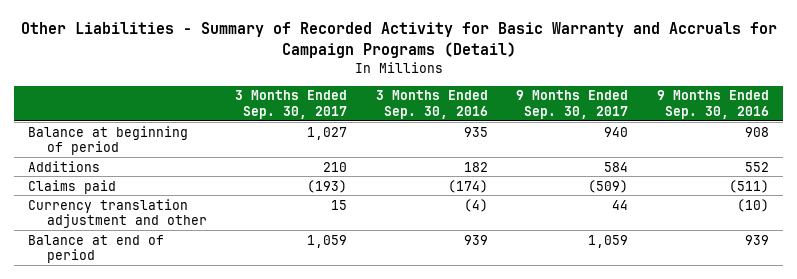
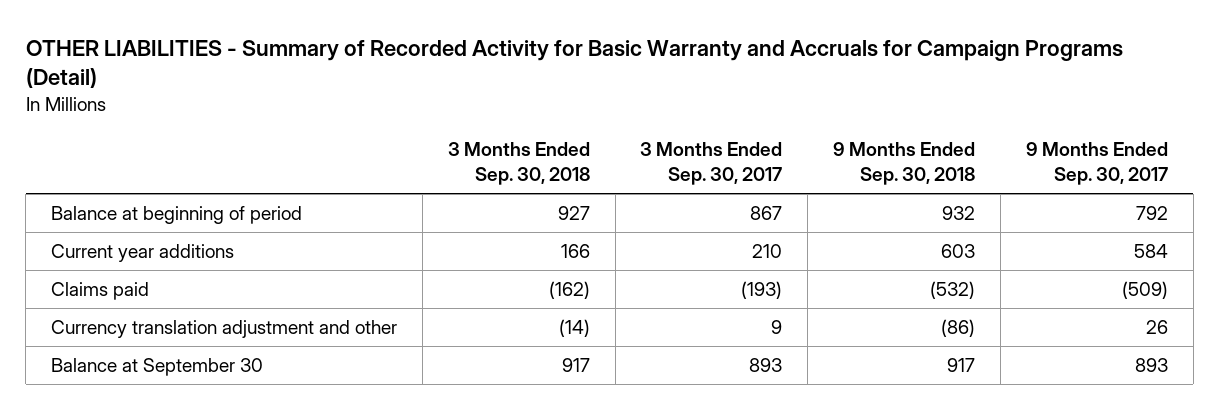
[20,22,777,58] Other Liabilities - Summary of Recorded Activity for Basic Warranty and Accruals for Campaign Programs (Detail) -> [25,39,1123,89] OTHER LIABILITIES - Summary of Recorded Activity for Basic Warranty and Accruals for Campaign Programs (Detail)
[375,90,488,119] 3 Months Ended Sep. 30, 2016 -> none
[656,90,769,119] 9 Months Ended Sep. 30, 2016 -> none
none -> [447,142,590,185] 3 Months Ended Sep. 30, 2018
none -> [833,142,976,185] 9 Months Ended Sep. 30, 2018
[307,126,348,140] 1,027 -> [750,206,783,221] 867
[604,126,629,137] 940 -> [1135,206,1168,221] 792
[28,160,101,172] Additions -> [51,244,235,263] Current year additions
[331,199,348,210] 15 -> [771,320,783,335] 9
[612,199,629,210] 44 -> [1145,320,1168,335] 26
[28,234,165,264] Balance at end of period -> [51,358,264,377] Balance at September 30
[307,234,348,248] 1,059 -> [749,358,783,373] 893
[588,234,629,248] 1,059 -> [1134,358,1168,373] 893

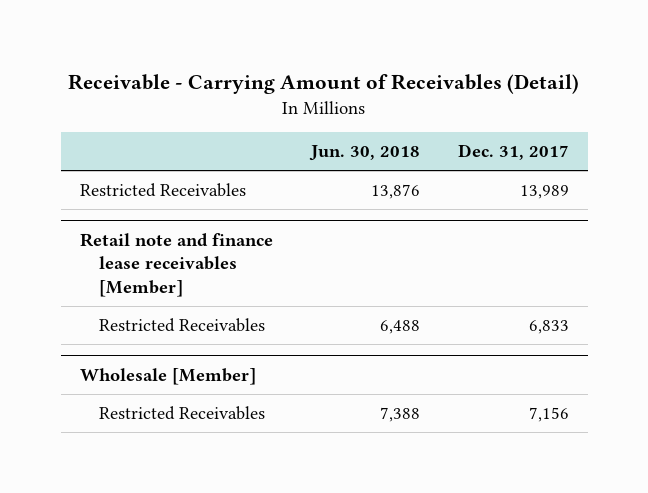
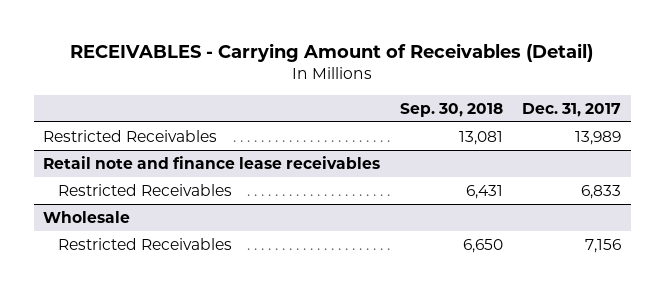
[68,74,580,95] Receivable - Carrying Amount of Receivables (Detail) -> [70,42,594,62] RECEIVABLES - Carrying Amount of Receivables (Detail)
[308,145,420,162] Jun. 30, 2018 -> none
none -> [399,102,503,117] Sep. 30, 2018
[79,232,273,297] Retail note and finance lease receivables [Member] -> [43,156,381,170] Retail note and finance lease receivables
[79,367,256,385] Wholesale [Member] -> [43,211,131,224] Wholesale

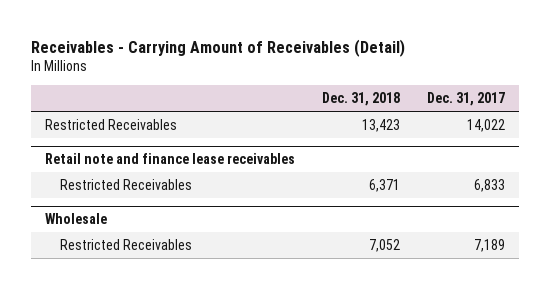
[70,42,594,62] RECEIVABLES - Carrying Amount of Receivables (Detail) -> [31,38,406,57] Receivables - Carrying Amount of Receivables (Detail)
[399,102,503,117] Sep. 30, 2018 -> none
none -> [322,92,401,107] Dec. 31, 2018
[574,131,621,146] 13,989 -> [467,118,506,132] 14,022
[584,239,621,254] 7,156 -> [474,238,506,252] 7,189

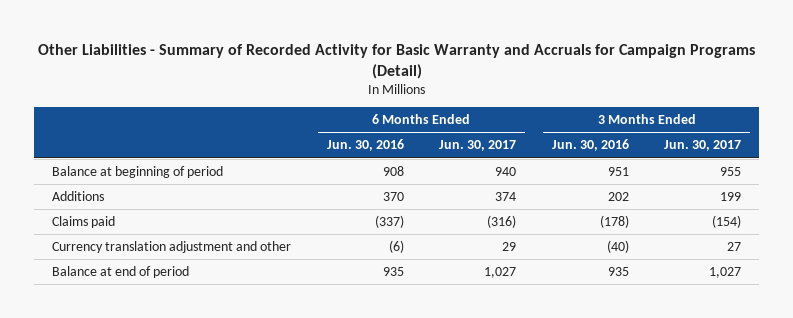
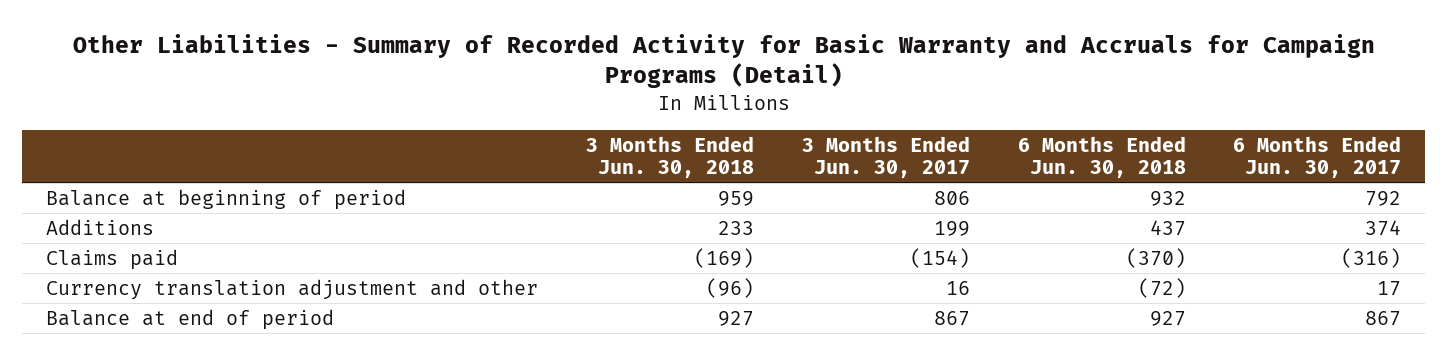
[326,139,404,152] Jun. 30, 2016 -> none
[551,139,629,152] Jun. 30, 2016 -> none
none -> [586,135,755,179] 3 Months Ended Jun. 30, 2018
none -> [1017,135,1186,179] 6 Months Ended Jun. 30, 2018
[495,166,517,176] 940 -> [1365,190,1402,206] 792
[720,166,742,176] 955 -> [933,190,970,205] 806
[502,241,517,251] 29 -> [1377,280,1402,296] 17
[727,241,742,251] 27 -> [945,280,970,295] 16
[484,266,517,278] 1,027 -> [1365,310,1402,326] 867
[709,266,742,278] 1,027 -> [933,310,970,326] 867

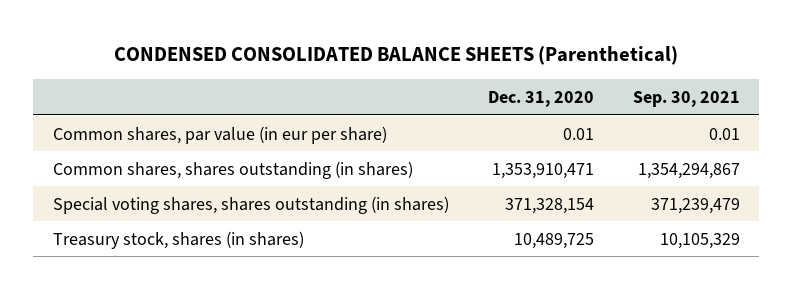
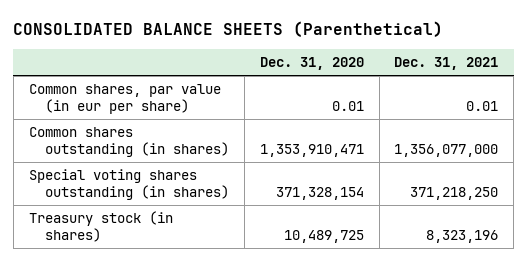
[114,46,679,66] CONDENSED CONSOLIDATED BALANCE SHEETS (Parenthetical) -> [13,21,444,38] CONSOLIDATED BALANCE SHEETS (Parenthetical)
[632,90,740,107] Sep. 30, 2021 -> none
none -> [394,57,499,71] Dec. 31, 2021
[52,160,413,179] Common shares, shares outstanding (in shares) -> [28,127,229,157] Common shares outstanding (in shares)
[52,195,449,214] Special voting shares, shares outstanding (in shares) -> [28,169,229,200] Special voting shares outstanding (in shares)
[52,230,304,249] Treasury stock, shares (in shares) -> [28,211,173,242] Treasury stock (in shares)

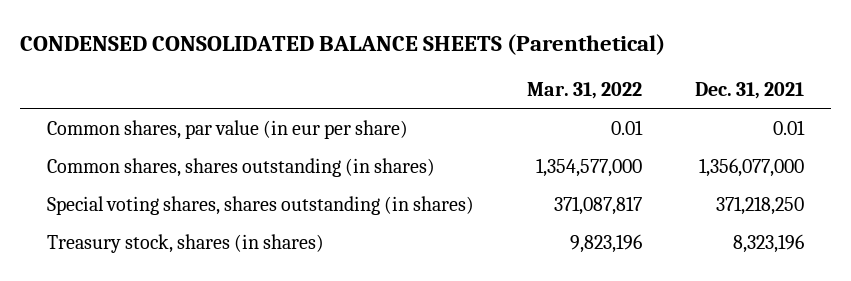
[13,21,444,38] CONSOLIDATED BALANCE SHEETS (Parenthetical) -> [20,33,666,55] CONDENSED CONSOLIDATED BALANCE SHEETS (Parenthetical)
[259,57,364,71] Dec. 31, 2020 -> none
none -> [526,81,642,99] Mar. 31, 2022
[28,127,229,157] Common shares outstanding (in shares) -> [46,157,435,177] Common shares, shares outstanding (in shares)
[28,169,229,200] Special voting shares outstanding (in shares) -> [46,195,474,215] Special voting shares, shares outstanding (in shares)
[28,211,173,242] Treasury stock (in shares) -> [46,233,324,253] Treasury stock, shares (in shares)

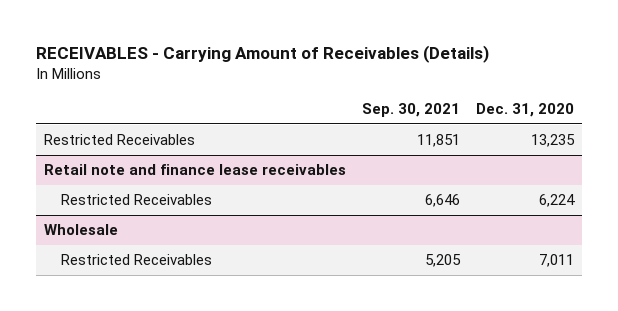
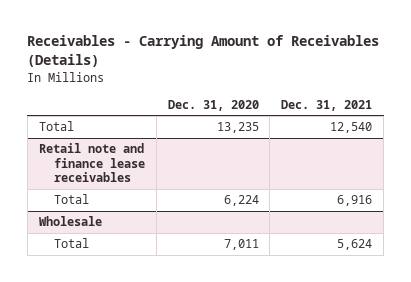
[36,45,490,64] RECEIVABLES - Carrying Amount of Receivables (Details) -> [27,35,380,68] Receivables - Carrying Amount of Receivables (Details)
[362,103,461,118] Sep. 30, 2021 -> none
none -> [281,99,373,111] Dec. 31, 2021
[44,134,196,146] Restricted Receivables -> [38,121,74,132] Total
[61,194,213,206] Restricted Receivables -> [53,194,89,205] Total
[61,254,213,266] Restricted Receivables -> [53,238,89,249] Total

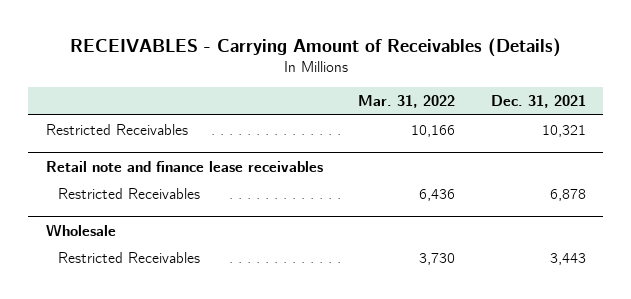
[27,35,380,68] Receivables - Carrying Amount of Receivables (Details) -> [69,37,561,57] RECEIVABLES - Carrying Amount of Receivables (Details)
[167,99,259,111] Dec. 31, 2020 -> none
none -> [358,95,456,109] Mar. 31, 2022
[38,121,74,132] Total -> none
none -> [45,123,188,135] Restricted Receivables
[53,194,89,205] Total -> none
none -> [58,187,201,199] Restricted Receivables
[53,238,89,249] Total -> none
none -> [58,251,201,263] Restricted Receivables

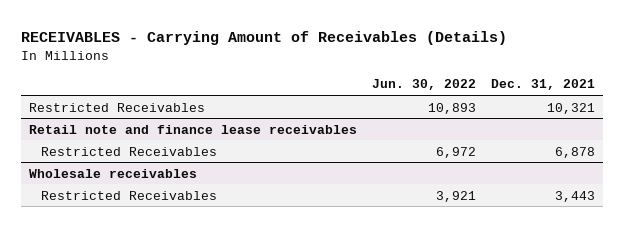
[358,95,456,109] Mar. 31, 2022 -> none
none -> [371,79,476,91] Jun. 30, 2022
[45,223,116,236] Wholesale -> [28,168,197,178] Wholesale receivables

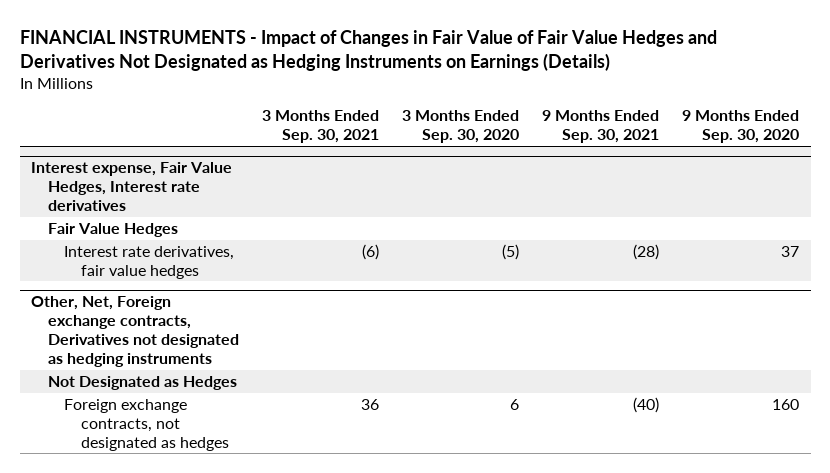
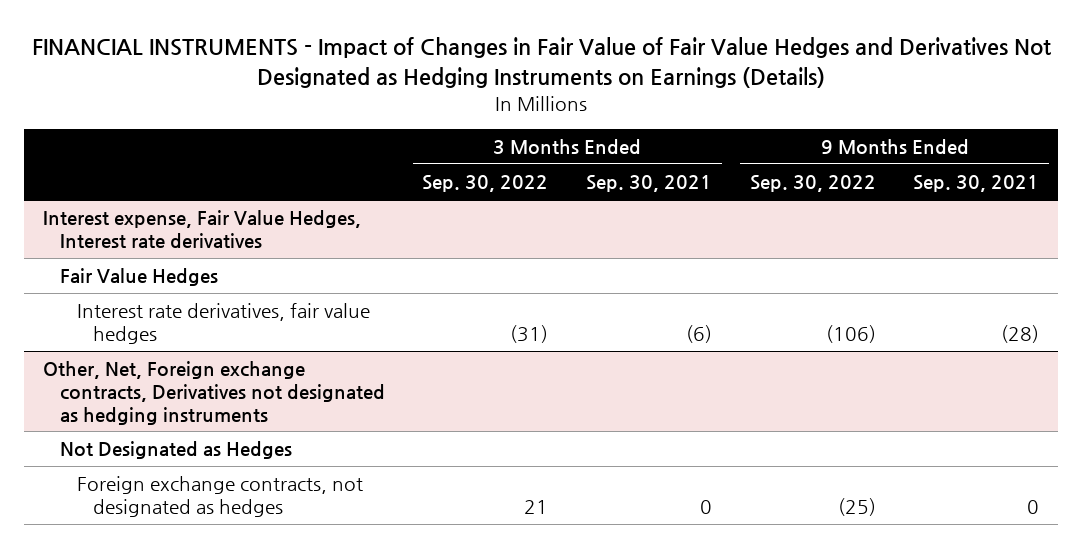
[401,110,519,144] 3 Months Ended Sep. 30, 2020 -> none
[682,110,800,144] 9 Months Ended Sep. 30, 2020 -> none
none -> [422,175,549,193] Sep. 30, 2022
none -> [749,175,876,193] Sep. 30, 2022
[360,398,379,410] 36 -> [700,499,713,514] 0
[632,396,659,413] (40) -> [1027,499,1040,514] 0

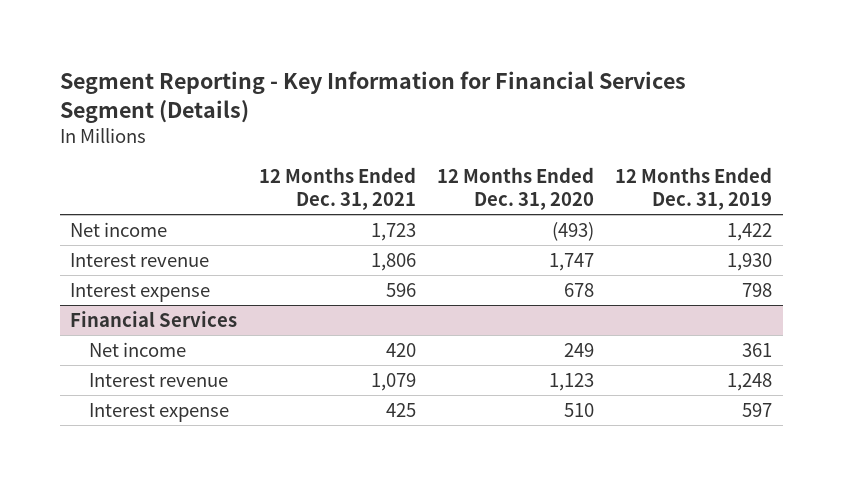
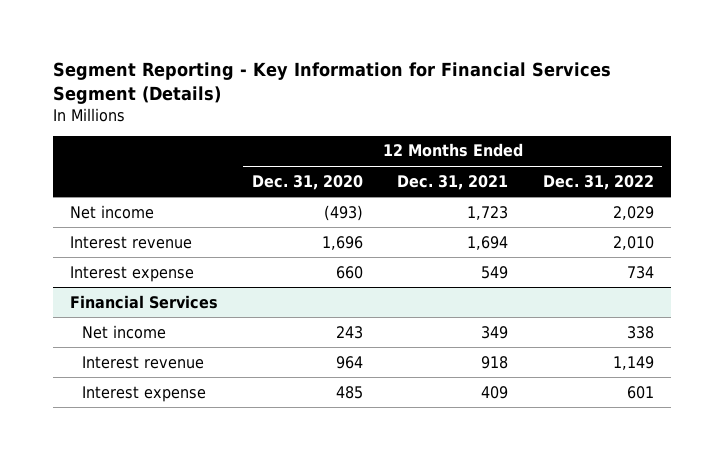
[615,167,773,211] 12 Months Ended Dec. 31, 2019 -> none
none -> [542,174,654,190] Dec. 31, 2022
[370,252,416,271] 1,806 -> [467,235,509,250] 1,694
[549,252,595,271] 1,747 -> [322,235,364,250] 1,696
[385,282,416,297] 596 -> [481,265,509,279] 549
[564,282,595,297] 678 -> [336,265,364,279] 660
[385,342,416,357] 420 -> [481,325,509,339] 349
[564,342,595,357] 249 -> [336,325,364,339] 243
[370,372,416,391] 1,079 -> [481,355,509,369] 918
[549,372,595,391] 1,123 -> [336,355,364,369] 964
[385,402,416,417] 425 -> [481,385,509,399] 409
[564,402,595,417] 510 -> [336,385,364,399] 485

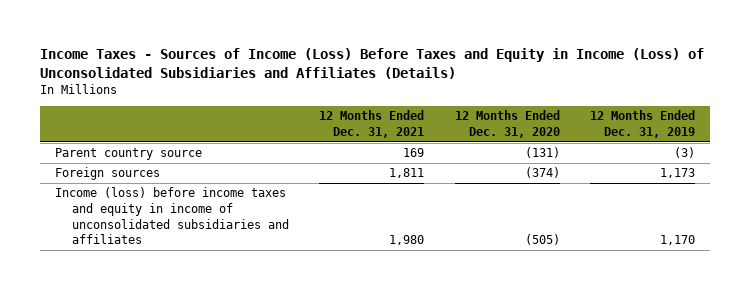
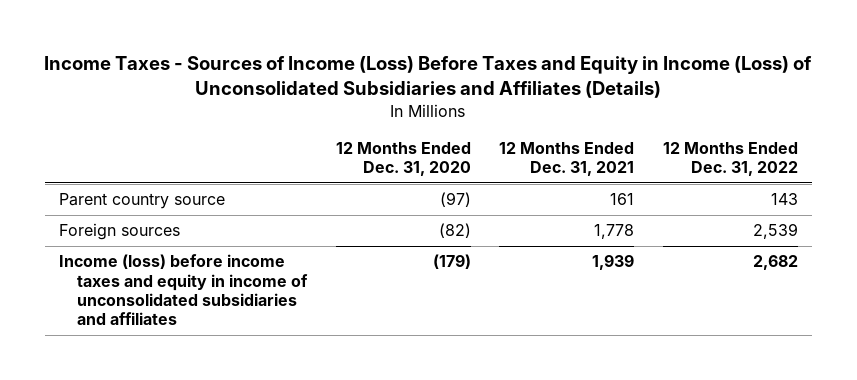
[590,110,696,139] 12 Months Ended Dec. 31, 2019 -> none
none -> [662,141,798,177] 12 Months Ended Dec. 31, 2022
[403,148,425,158] 169 -> [610,193,635,206] 161
[524,147,560,159] (131) -> [439,192,471,208] (97)
[389,168,425,179] 1,811 -> [594,224,635,240] 1,778
[524,167,560,179] (374) -> [438,223,471,239] (82)
[389,235,425,246] 1,980 -> [592,254,635,271] 1,939
[524,234,560,246] (505) -> [432,254,471,270] (179)

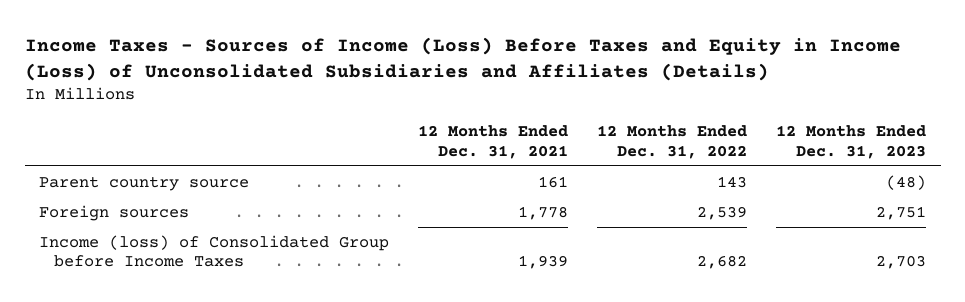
[335,141,471,177] 12 Months Ended Dec. 31, 2020 -> none
none -> [776,125,927,159] 12 Months Ended Dec. 31, 2023
[59,254,309,325] Income (loss) before income taxes and equity in income of unconsolidated subsidiaries and affiliates -> [39,234,390,268] Income (loss) of Consolidated Group before Income Taxes

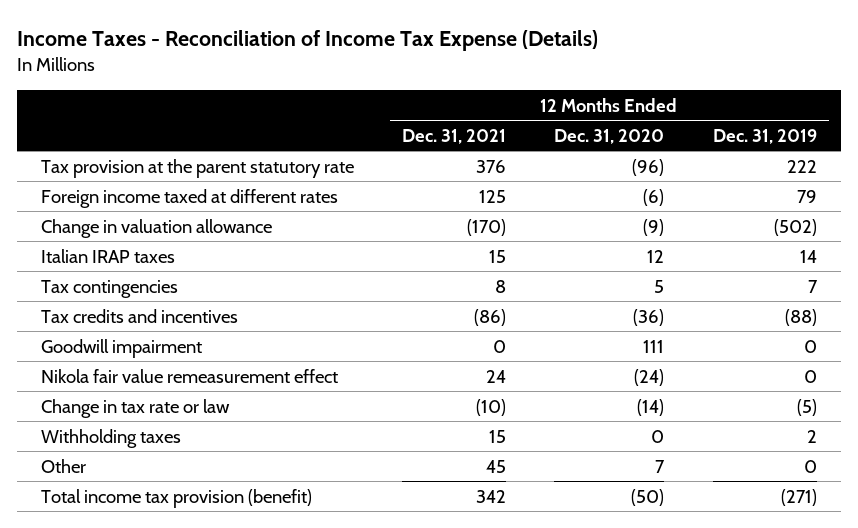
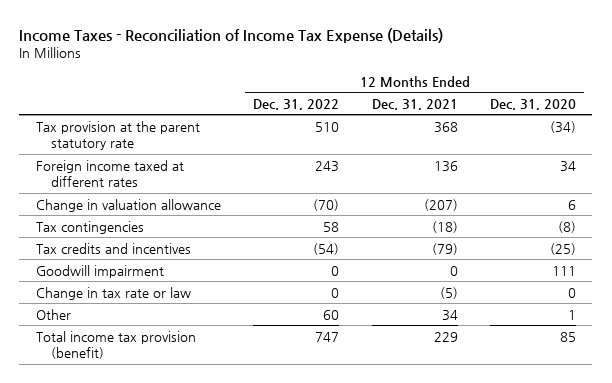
[712,128,817,144] Dec. 31, 2019 -> none
none -> [253,98,340,110] Dec. 31, 2022
[41,248,176,263] Italian IRAP taxes -> none
[476,159,507,173] 376 -> [433,121,458,133] 368
[632,158,665,176] (96) -> [550,120,577,133] (34)
[479,189,507,203] 125 -> [433,160,458,172] 136
[643,188,665,206] (6) -> [560,160,577,172] 34
[467,218,507,236] (170) -> [423,198,458,211] (207)
[643,218,665,236] (9) -> [568,199,577,210] 6
[495,279,507,293] 8 -> [431,220,458,233] (18)
[654,279,665,293] 5 -> [558,220,577,233] (8)
[474,308,507,326] (86) -> [431,242,458,255] (79)
[633,308,665,326] (36) -> [550,242,577,255] (25)
[41,368,339,383] Nikola fair value remeasurement effect -> none
[41,428,182,448] Withholding taxes -> none
[476,398,507,416] (10) -> [439,286,458,299] (5)
[637,398,665,416] (14) -> [568,287,577,298] 0
[486,459,507,473] 45 -> [441,309,458,321] 34
[655,459,666,473] 7 -> [568,309,577,320] 1
[476,489,507,503] 342 -> [433,331,458,342] 229
[631,488,665,506] (50) -> [560,331,577,342] 85

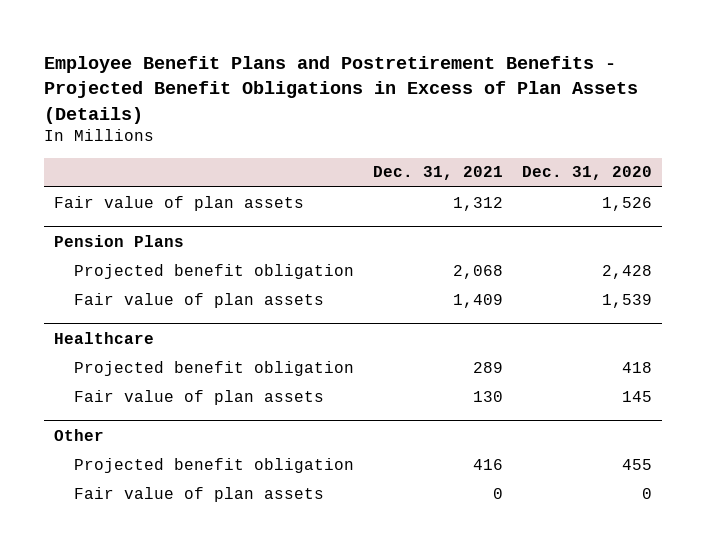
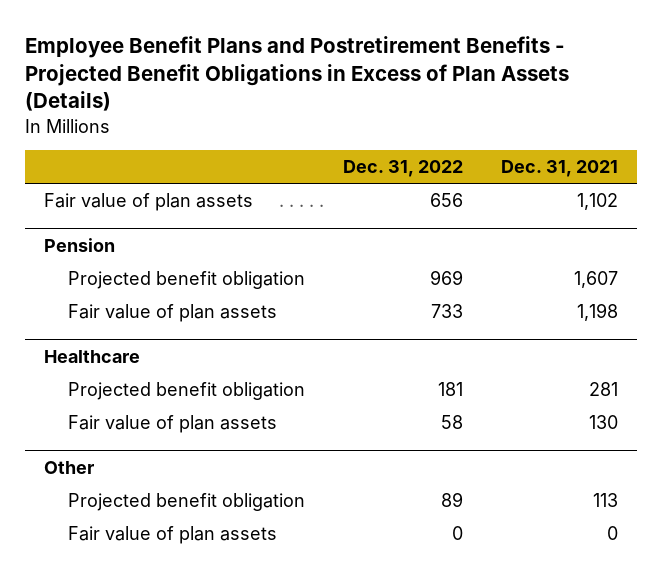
[522,166,653,181] Dec. 31, 2020 -> none
none -> [342,160,463,178] Dec. 31, 2022
[453,196,504,211] 1,312 -> [577,193,619,211] 1,102
[53,234,184,247] Pension Plans -> [44,237,116,252] Pension
[453,264,504,279] 2,068 -> [574,271,619,289] 1,607
[453,293,504,308] 1,409 -> [577,303,619,322] 1,198
[473,361,504,373] 289 -> [589,382,619,397] 281
[473,458,504,470] 416 -> [593,493,619,508] 113

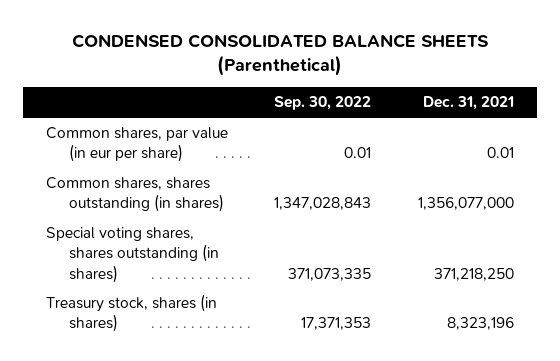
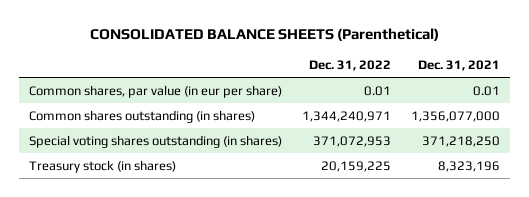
[71,34,489,77] CONDENSED CONSOLIDATED BALANCE SHEETS (Parenthetical) -> [89,28,439,42] CONSOLIDATED BALANCE SHEETS (Parenthetical)
[274,96,372,111] Sep. 30, 2022 -> none
none -> [309,59,392,71] Dec. 31, 2022
[46,177,224,213] Common shares, shares outstanding (in shares) -> [29,109,256,123] Common shares outstanding (in shares)
[46,227,219,283] Special voting shares, shares outstanding (in shares) -> [29,134,283,148] Special voting shares outstanding (in shares)
[46,294,218,333] Treasury stock, shares (in shares) -> [29,159,177,173] Treasury stock (in shares)

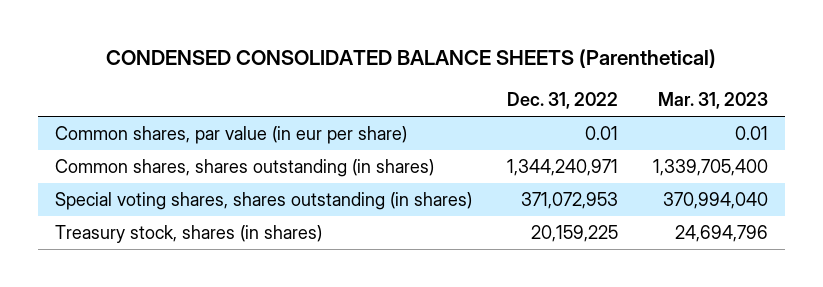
[89,28,439,42] CONSOLIDATED BALANCE SHEETS (Parenthetical) -> [106,49,717,69] CONDENSED CONSOLIDATED BALANCE SHEETS (Parenthetical)
[418,59,501,71] Dec. 31, 2021 -> none
none -> [657,92,768,110] Mar. 31, 2023
[29,109,256,123] Common shares outstanding (in shares) -> [55,159,435,178] Common shares, shares outstanding (in shares)
[29,134,283,148] Special voting shares outstanding (in shares) -> [55,192,473,211] Special voting shares, shares outstanding (in shares)
[29,159,177,173] Treasury stock (in shares) -> [55,225,323,244] Treasury stock, shares (in shares)

